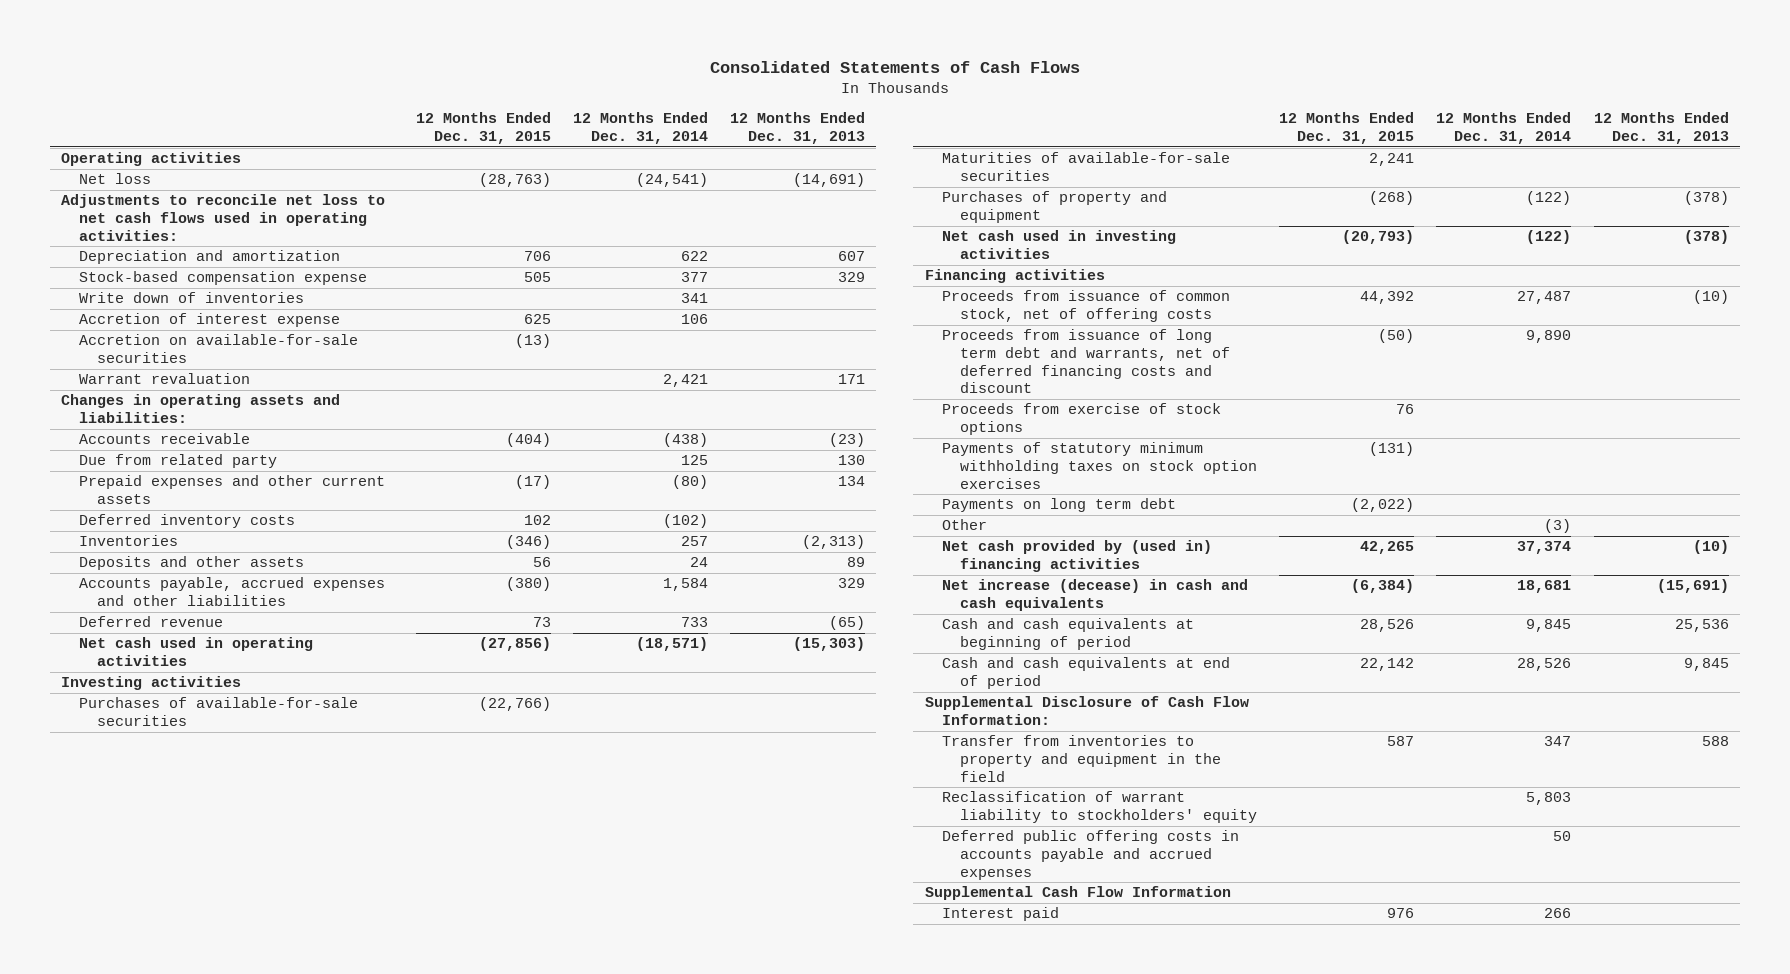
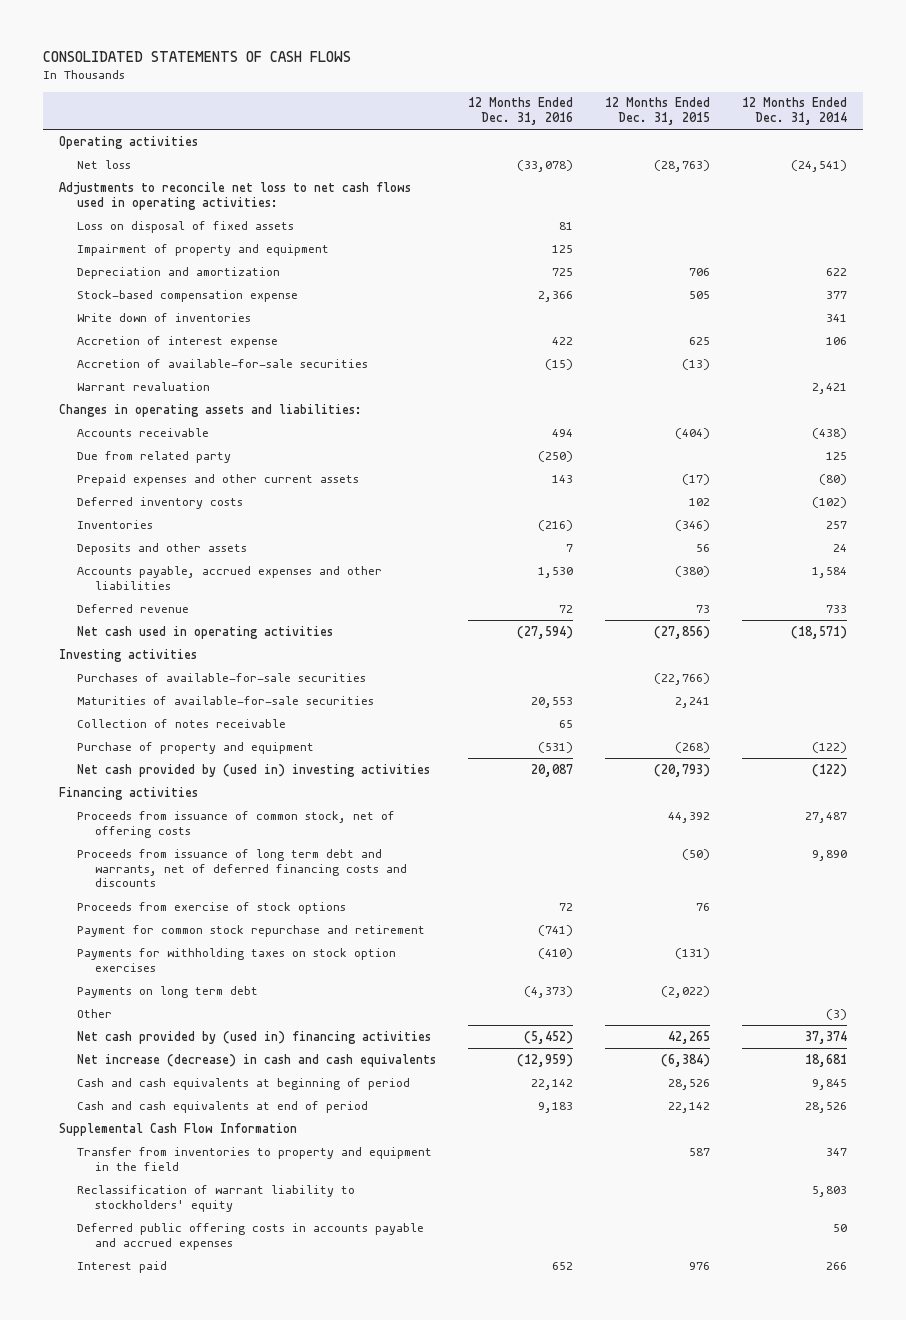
[709,60,1080,73] Consolidated Statements of Cash Flows -> [42,51,351,63] CONSOLIDATED STATEMENTS OF CASH FLOWS
[730,112,866,144] 12 Months Ended Dec. 31, 2013 -> none
none -> [467,97,573,126] 12 Months Ended Dec. 31, 2016
none -> [76,220,294,233] Loss on disposal of fixed assets
none -> [76,243,329,256] Impairment of property and equipment
[78,334,358,364] Accretion on available-for-sale securities -> [76,358,368,368] Accretion of available-for-sale securities
none -> [76,718,286,728] Collection of notes receivable
[942,191,1168,224] Purchases of property and equipment -> [76,741,314,754] Purchase of property and equipment
[942,230,1177,260] Net cash used in investing activities -> [76,763,430,777] Net cash provided by (used in) investing activities
[942,329,1230,394] Proceeds from issuance of long term debt and warrants, net of deferred financing costs and discount -> [76,848,408,888] Proceeds from issuance of long term debt and warrants, net of deferred financing costs and discounts
none -> [76,924,425,937] Payment for common stock repurchase and retirement
[942,442,1257,489] Payments of statutory minimum withholding taxes on stock option exercises -> [76,947,396,972] Payments for withholding taxes on stock option exercises
[942,579,1249,612] Net increase (decease) in cash and cash equivalents -> [76,1053,436,1067] Net increase (decrease) in cash and cash equivalents
[924,696,1249,726] Supplemental Disclosure of Cash Flow Information: -> none
[924,886,1231,901] Supplemental Cash Flow Information -> [58,1122,297,1136] Supplemental Cash Flow Information

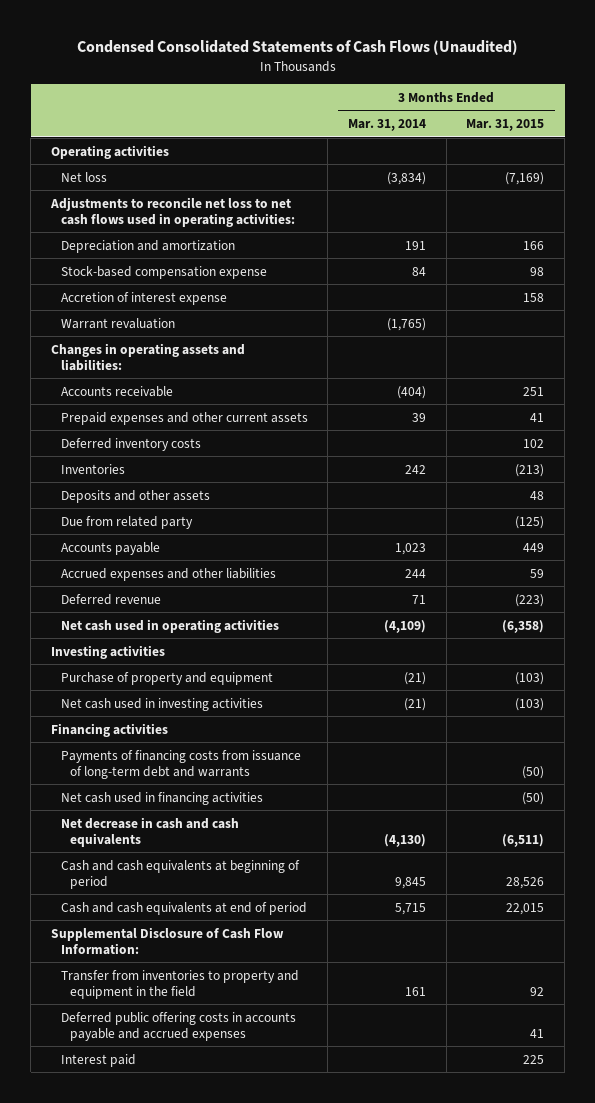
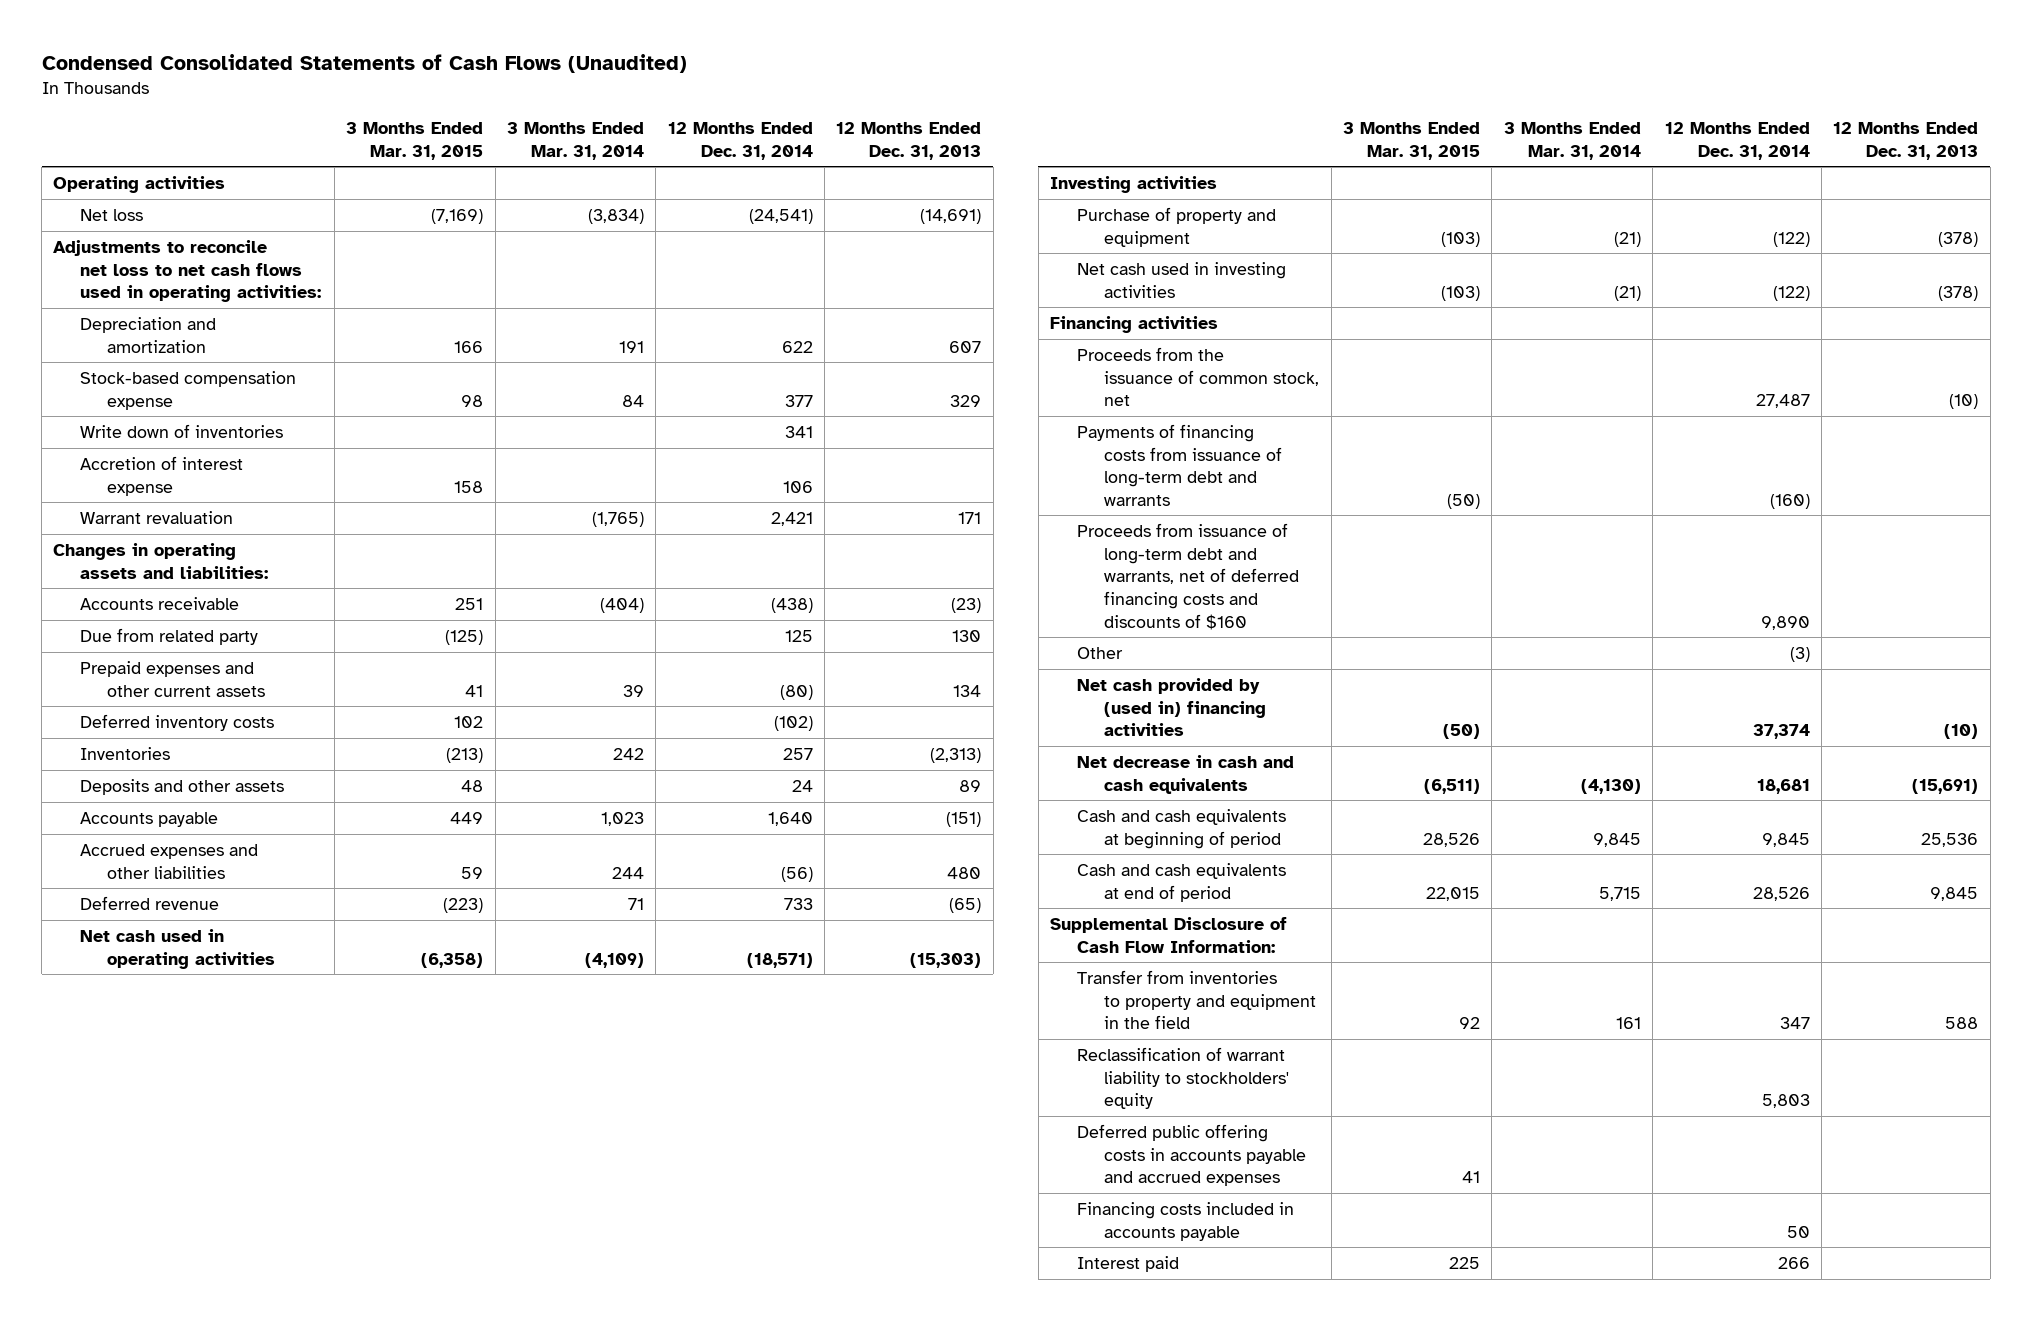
none -> [667,122,813,160] 12 Months Ended Dec. 31, 2014
none -> [836,122,982,160] 12 Months Ended Dec. 31, 2013
none -> [80,423,284,438] Write down of inventories
[60,515,193,529] Due from related party -> [80,627,259,645] Due from related party
none -> [1077,346,1320,407] Proceeds from the issuance of common stock, net
none -> [1077,522,1300,630] Proceeds from issuance of long-term debt and warrants, net of deferred financing costs and discounts of $160
none -> [1077,646,1124,659] Other
[60,791,263,805] Net cash used in financing activities -> [1077,677,1267,737] Net cash provided by (used in) financing activities
none -> [1077,1046,1290,1110] Reclassification of warrant liability to stockholders' equity
none -> [1077,1201,1295,1241] Financing costs included in accounts payable

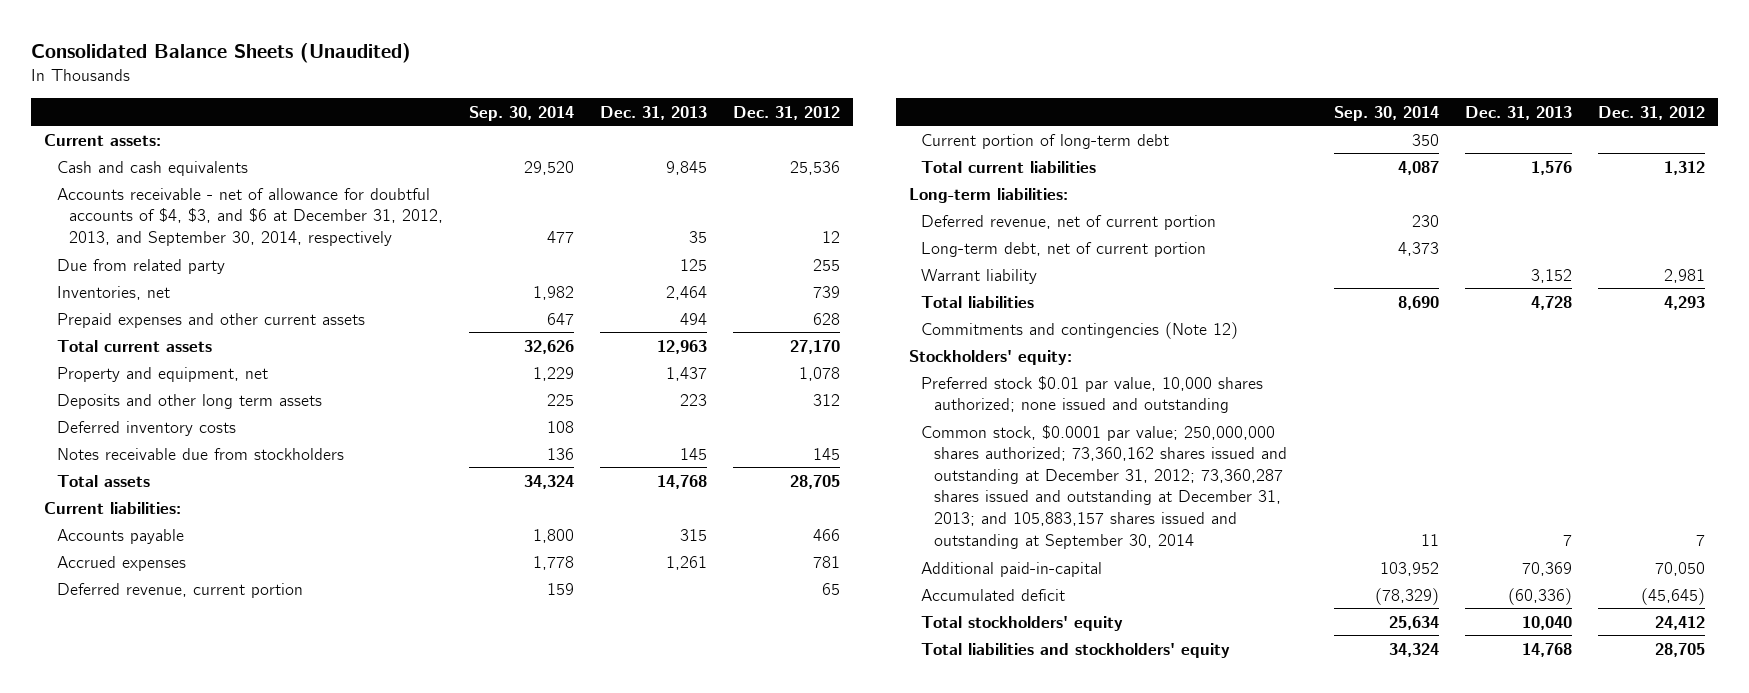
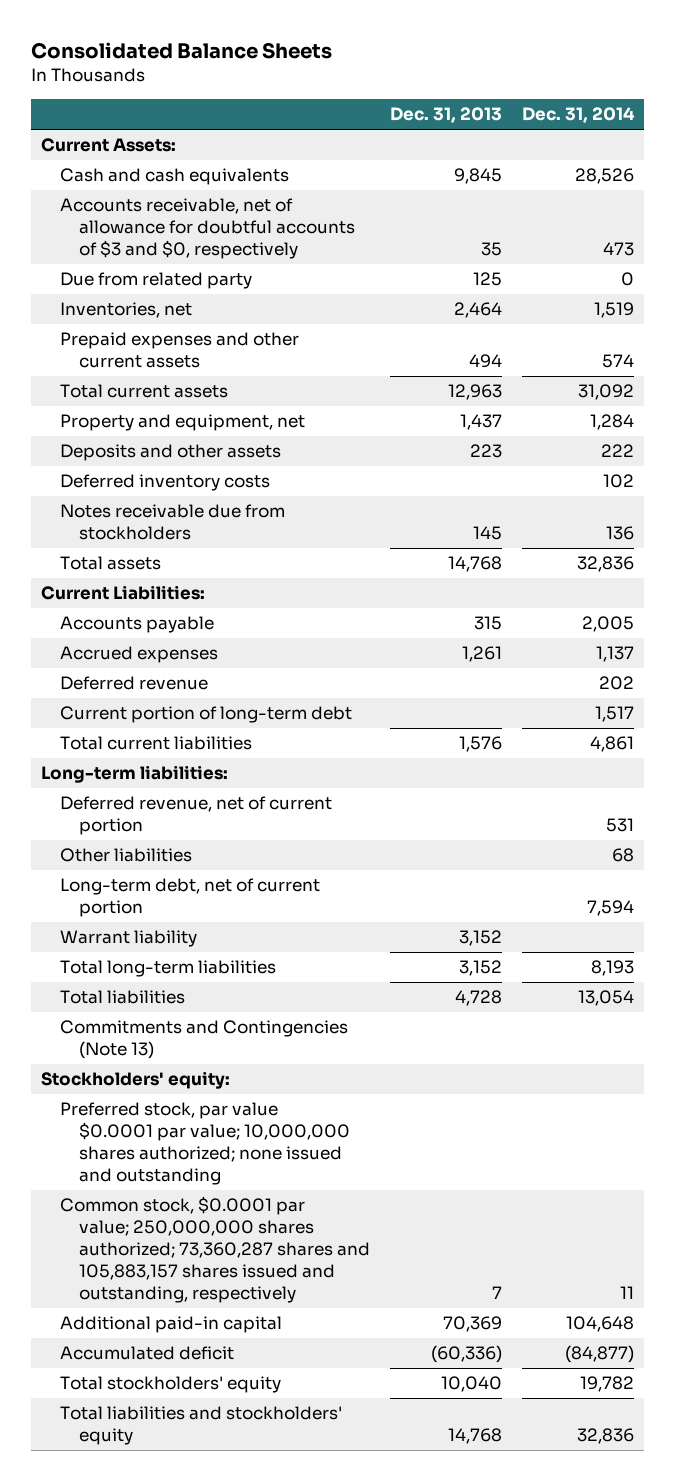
[31,42,412,63] Consolidated Balance Sheets (Unaudited) -> [31,42,333,60] Consolidated Balance Sheets
[469,105,575,121] Sep. 30, 2014 -> none
[733,105,841,120] Dec. 31, 2012 -> none
none -> [521,107,635,124] Dec. 31, 2014
[44,133,162,146] Current assets: -> [41,138,177,153] Current Assets:
[56,187,444,246] Accounts receivable - net of allowance for doubtful accounts of $4, $3, and $6 at December 31, 2012, 2013, and September 30, 2014, respectively -> [60,198,356,260] Accounts receivable, net of allowance for doubtful accounts of $3 and $0, respectively
[56,393,322,409] Deposits and other long term assets -> [60,444,282,462] Deposits and other assets
[44,501,182,514] Current liabilities: -> [41,585,206,601] Current Liabilities:
[56,582,303,598] Deferred revenue, current portion -> [60,676,209,691] Deferred revenue
none -> [60,848,193,863] Other liabilities
none -> [60,960,277,978] Total long-term liabilities
[921,321,1239,339] Commitments and contingencies (Note 12) -> [60,1020,349,1060] Commitments and Contingencies (Note 13)
[921,375,1264,414] Preferred stock $0.01 par value, 10,000 shares authorized; none issued and outstanding -> [60,1102,351,1186] Preferred stock, par value $0.0001 par value; 10,000,000 shares authorized; none issued and outstanding
[921,424,1287,549] Common stock, $0.0001 par value; 250,000,000 shares authorized; 73,360,162 shares issued and outstanding at December 31, 2012; 73,360,287 shares issued and outstanding at December 31, 2013; and 105,883,157 shares issued and outstanding at September 30, 2014 -> [60,1196,371,1304] Common stock, $0.0001 par value; 250,000,000 shares authorized; 73,360,287 shares and 105,883,157 shares issued and outstanding, respectively
[921,561,1103,577] Additional paid-in-capital -> [60,1316,283,1334] Additional paid-in capital

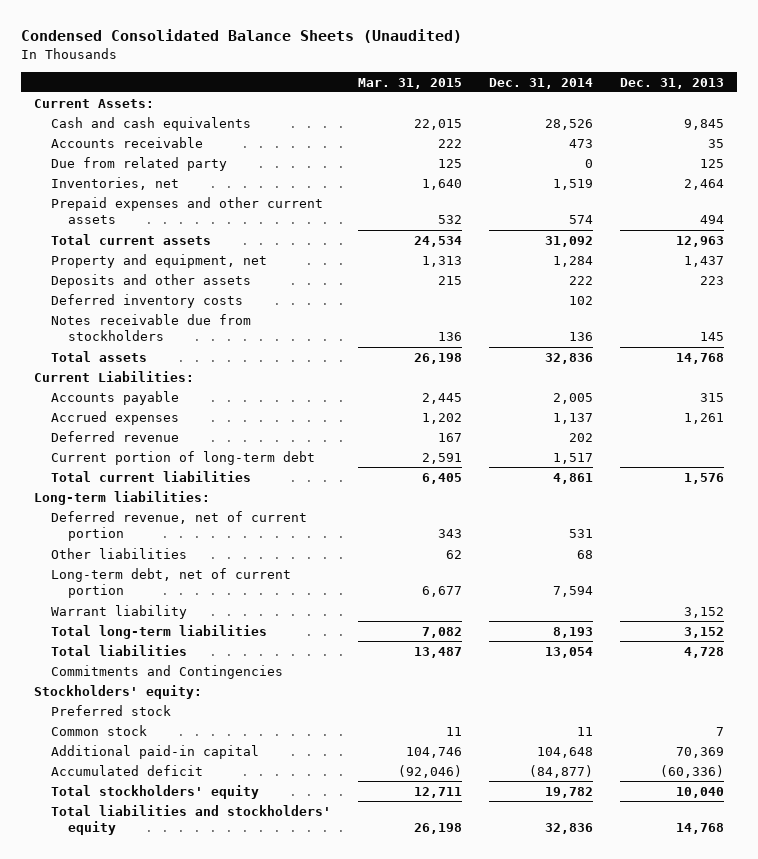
[31,42,333,60] Consolidated Balance Sheets -> [20,29,462,44] Condensed Consolidated Balance Sheets (Unaudited)
none -> [357,77,462,89] Mar. 31, 2015
[60,198,356,260] Accounts receivable, net of allowance for doubtful accounts of $3 and $0, respectively -> [51,136,204,148] Accounts receivable
[60,1020,349,1060] Commitments and Contingencies (Note 13) -> [51,664,284,679] Commitments and Contingencies
[60,1102,351,1186] Preferred stock, par value $0.0001 par value; 10,000,000 shares authorized; none issued and outstanding -> [51,704,172,716] Preferred stock
[60,1196,371,1304] Common stock, $0.0001 par value; 250,000,000 shares authorized; 73,360,287 shares and 105,883,157 shares issued and outstanding, respectively -> [51,724,148,736] Common stock

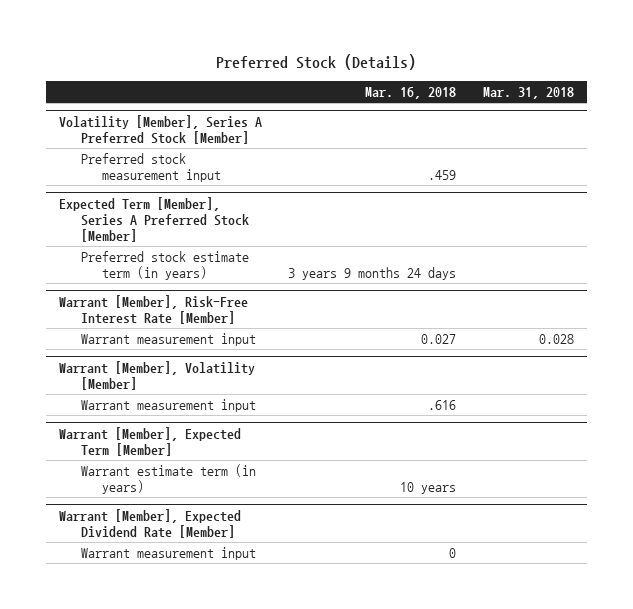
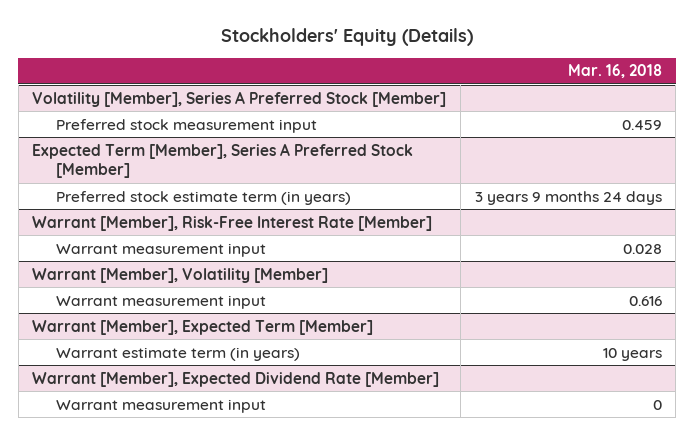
[216,54,417,71] Preferred Stock (Details) -> [220,28,473,47] Stockholders' Equity (Details)
[482,86,574,99] Mar. 31, 2018 -> none
[428,169,457,180] .459 -> [621,119,662,130] 0.459
[421,333,457,344] 0.027 -> [622,243,662,254] 0.028
[428,399,457,410] .616 -> [628,295,662,306] 0.616

